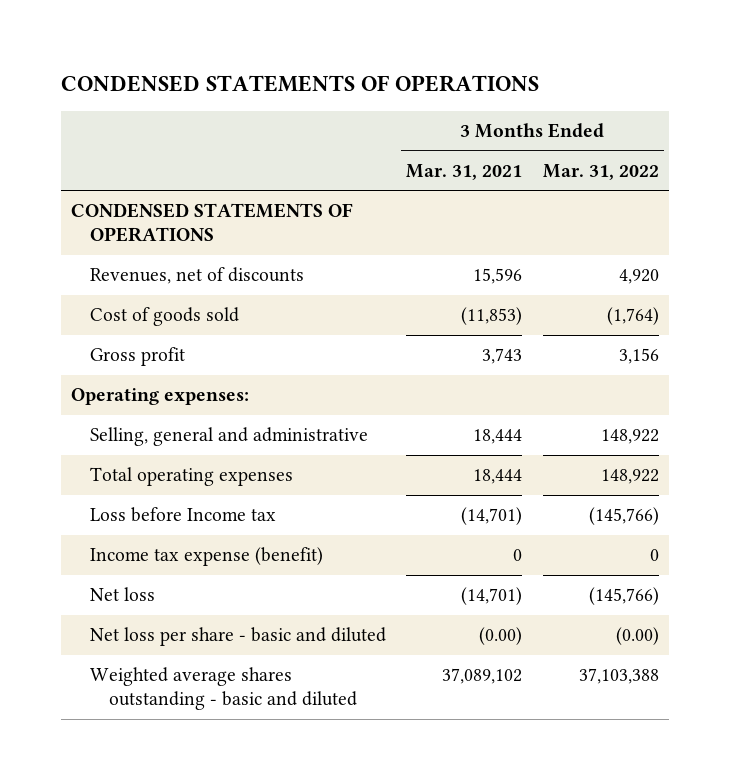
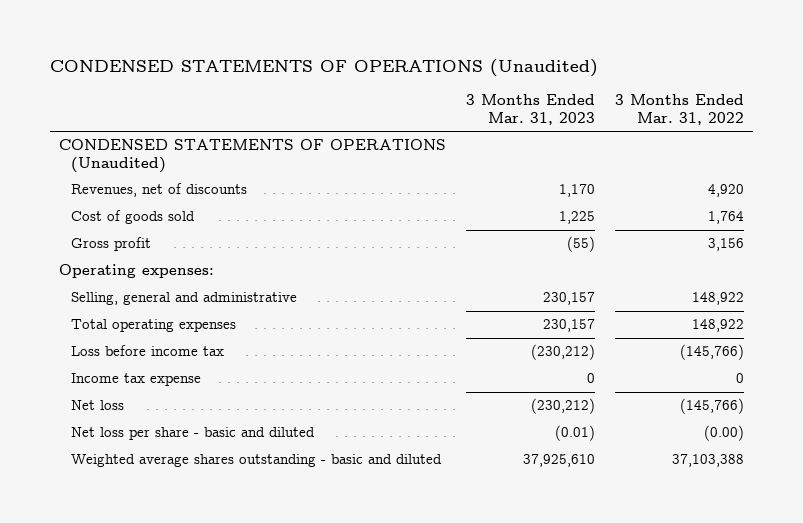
[60,75,539,93] CONDENSED STATEMENTS OF OPERATIONS -> [49,59,598,78] CONDENSED STATEMENTS OF OPERATIONS (Unaudited)
[406,163,523,180] Mar. 31, 2021 -> none
none -> [465,94,595,125] 3 Months Ended Mar. 31, 2023
[70,203,353,243] CONDENSED STATEMENTS OF OPERATIONS -> [59,139,447,174] CONDENSED STATEMENTS OF OPERATIONS (Unaudited)
[606,307,659,326] (1,764) -> [707,211,744,225] 1,764
[89,507,276,523] Loss before Income tax -> [71,345,225,357] Loss before income tax
[89,547,323,567] Income tax expense (benefit) -> [71,373,202,387] Income tax expense

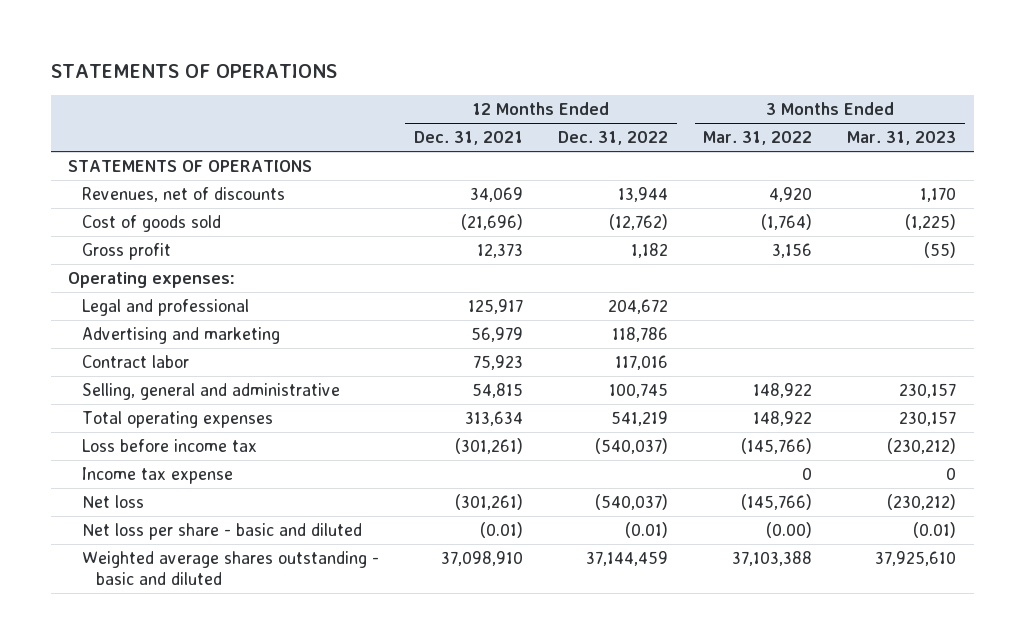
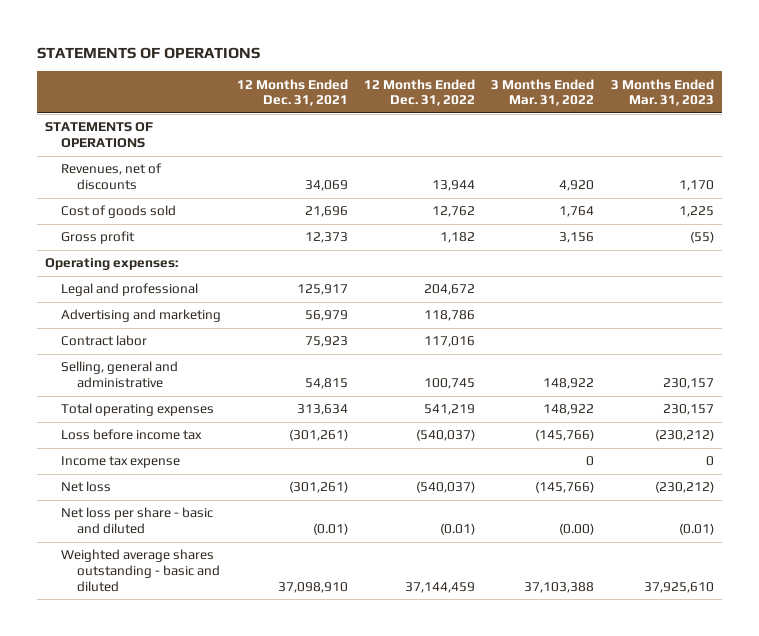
[461,213,524,230] (21,696) -> [305,206,349,218] 21,696
[609,213,669,230] (12,762) -> [432,206,476,218] 12,762
[761,213,813,230] (1,764) -> [559,206,595,218] 1,764
[905,213,957,230] (1,225) -> [678,206,714,218] 1,225

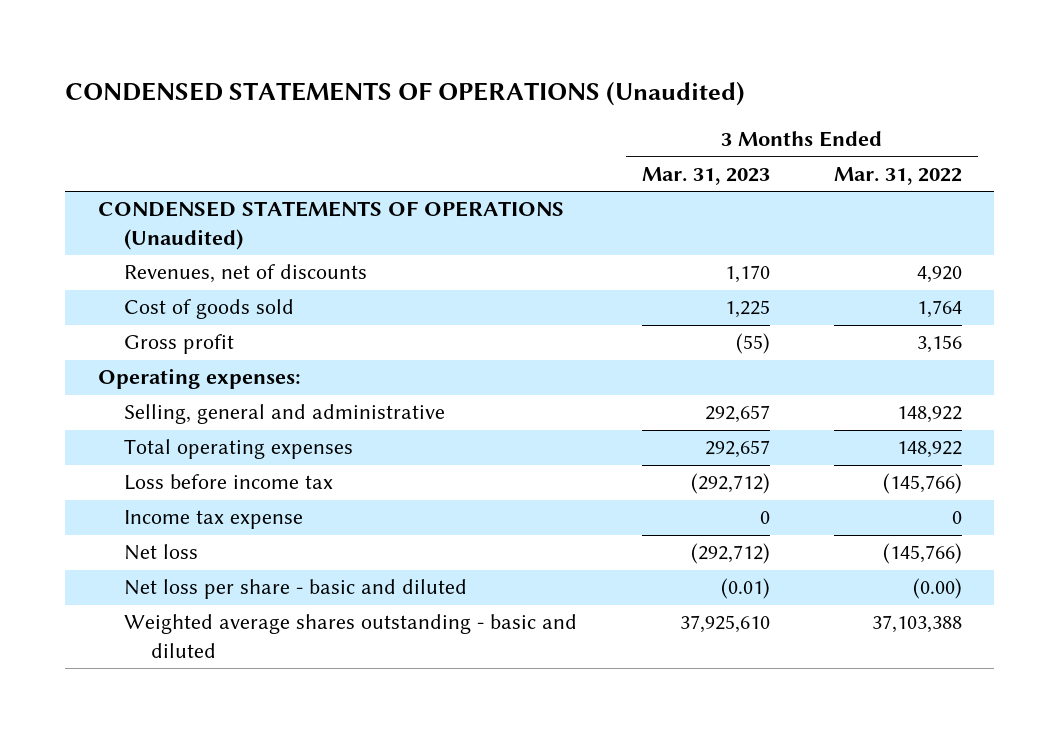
[37,46,261,59] STATEMENTS OF OPERATIONS -> [65,80,746,106] CONDENSED STATEMENTS OF OPERATIONS (Unaudited)
[237,78,349,107] 12 Months Ended Dec. 31, 2021 -> none
[364,78,476,107] 12 Months Ended Dec. 31, 2022 -> none
[45,122,154,149] STATEMENTS OF OPERATIONS -> [97,201,564,250] CONDENSED STATEMENTS OF OPERATIONS (Unaudited)
[60,283,198,297] Legal and professional -> none
[60,309,221,323] Advertising and marketing -> none
[60,335,147,347] Contract labor -> none
[662,378,714,390] 230,157 -> [704,405,770,424] 292,657
[662,404,714,416] 230,157 -> [704,440,770,459] 292,657
[654,429,714,442] (230,212) -> [690,473,770,495] (292,712)
[654,481,714,494] (230,212) -> [690,543,770,565] (292,712)

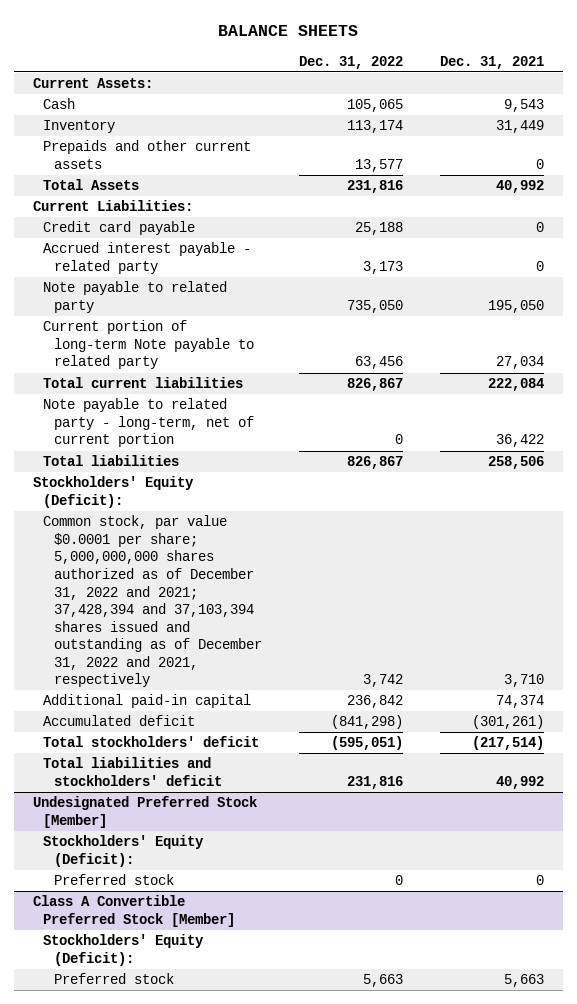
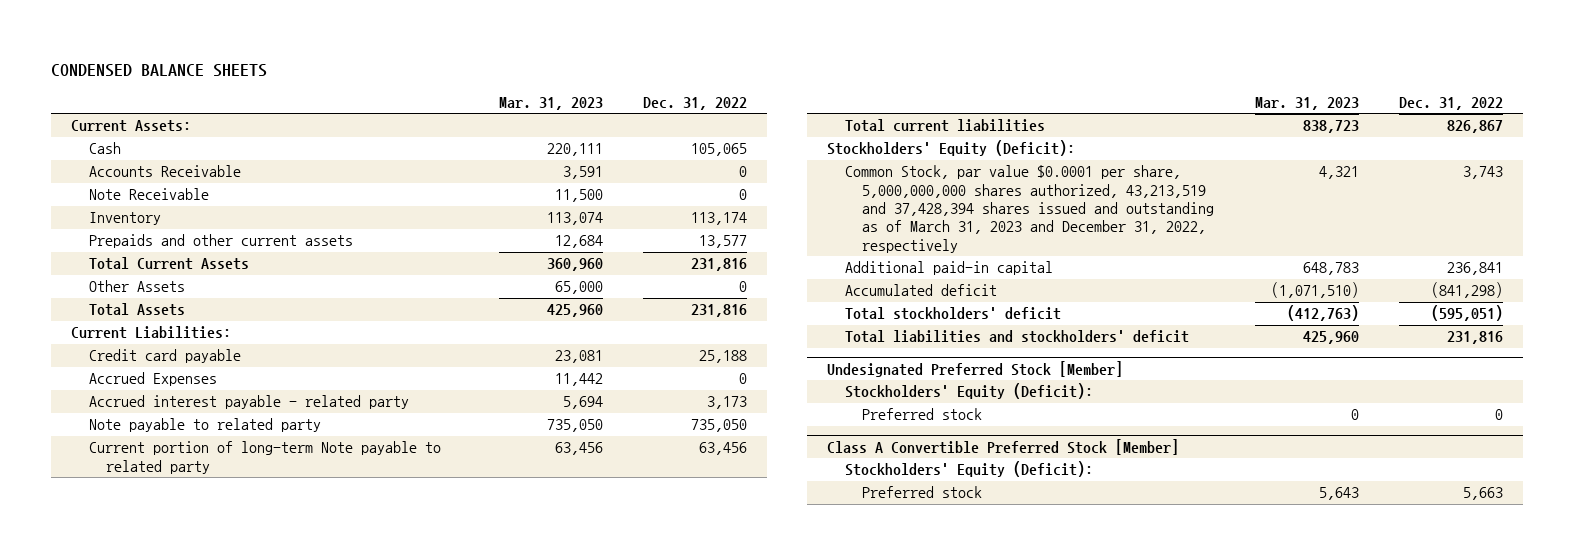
[218,24,359,36] BALANCE SHEETS -> [50,63,267,77] CONDENSED BALANCE SHEETS
[440,55,545,69] Dec. 31, 2021 -> none
none -> [498,96,603,110] Mar. 31, 2023
none -> [88,165,241,178] Accounts Receivable
none -> [88,188,209,201] Note Receivable
none -> [88,257,249,271] Total Current Assets
none -> [88,280,185,293] Other Assets
none -> [88,372,217,387] Accrued Expenses
[43,398,254,448] Note payable to related party - long-term, net of current portion -> none
[43,455,180,467] Total liabilities -> none
[43,515,262,688] Common stock, par value $0.0001 per share; 5,000,000,000 shares authorized as of December 31, 2022 and 2021; 37,428,394 and 37,103,394 shares issued and outstanding as of December 31, 2022 and 2021, respectively -> [844,165,1215,253] Common Stock, par value $0.0001 per share, 5,000,000,000 shares authorized, 43,213,519 and 37,428,394 shares issued and outstanding as of March 31, 2023 and December 31, 2022, respectively
[362,674,403,688] 3,742 -> [1463,166,1504,180] 3,743
[346,695,403,709] 236,842 -> [1447,262,1504,276] 236,841

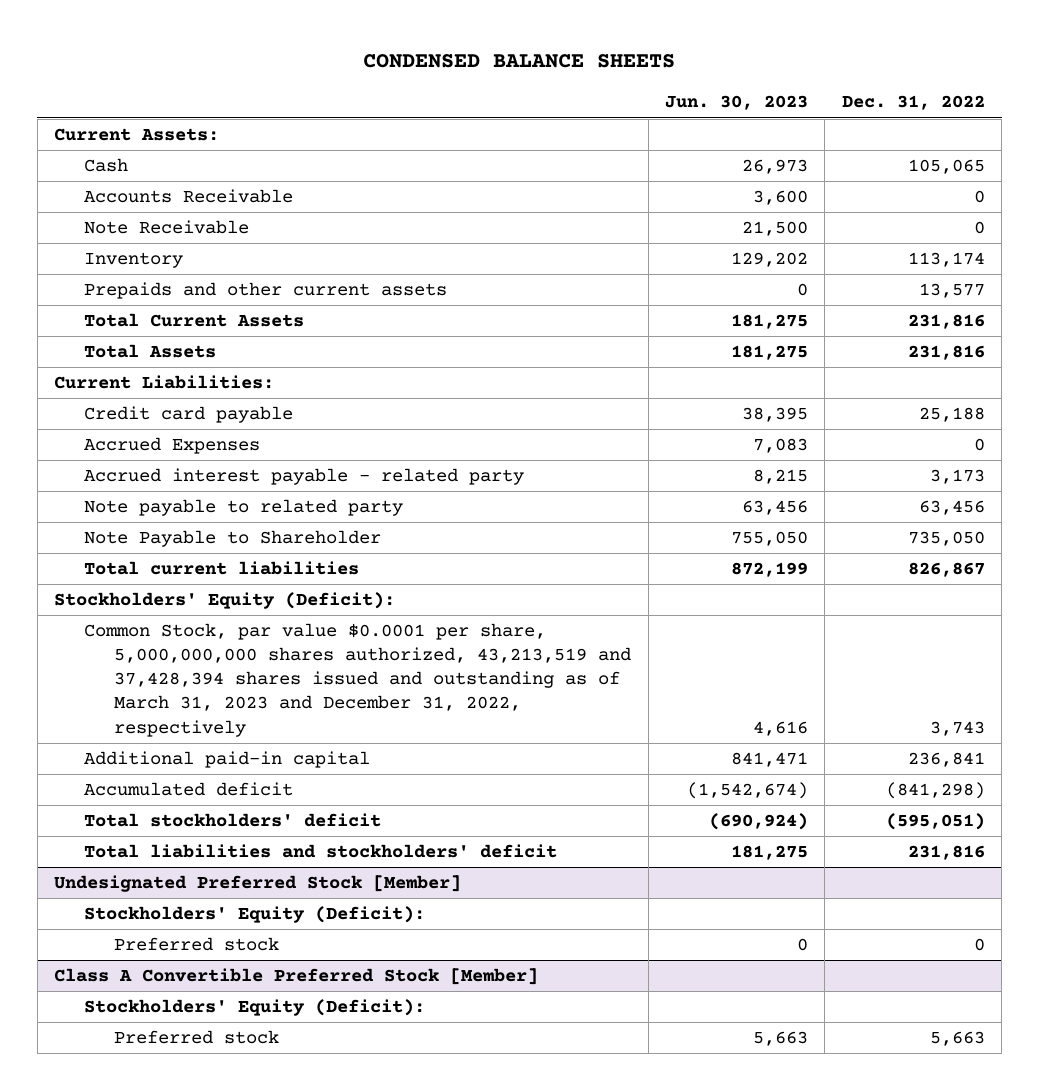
[498,96,603,110] Mar. 31, 2023 -> none
none -> [665,95,809,111] Jun. 30, 2023
[88,280,185,293] Other Assets -> none
[88,441,441,474] Current portion of long-term Note payable to related party -> none
[691,419,748,433] 735,050 -> [918,500,985,516] 63,456
none -> [84,530,382,548] Note Payable to Shareholder

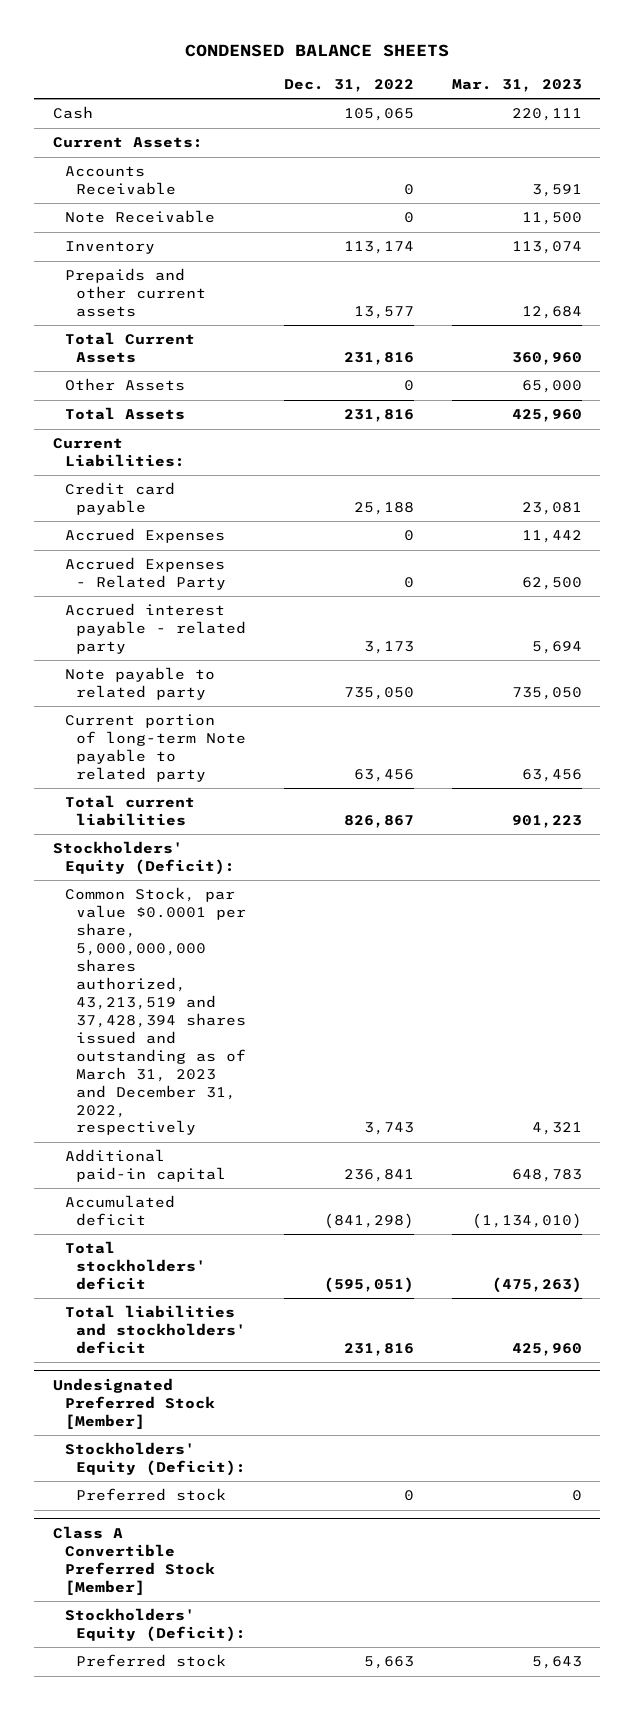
[665,95,809,111] Jun. 30, 2023 -> none
none -> [451,79,582,93] Mar. 31, 2023
[54,128,220,142] Current Assets: -> [52,137,203,149] Current Assets:
none -> [64,378,185,392] Other Assets
none -> [64,557,227,591] Accrued Expenses - Related Party
[84,530,382,548] Note Payable to Shareholder -> none
[918,500,985,516] 63,456 -> [343,687,414,701] 735,050
none -> [64,714,247,783] Current portion of long-term Note payable to related party

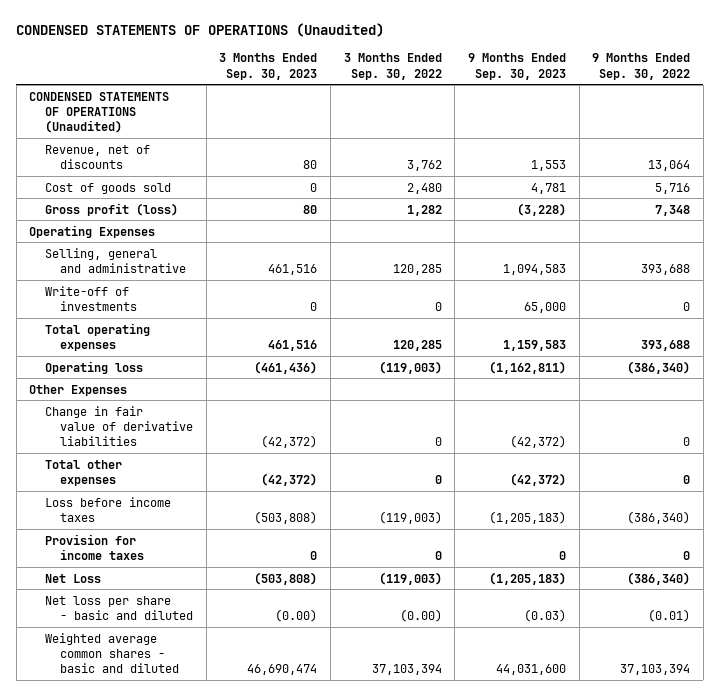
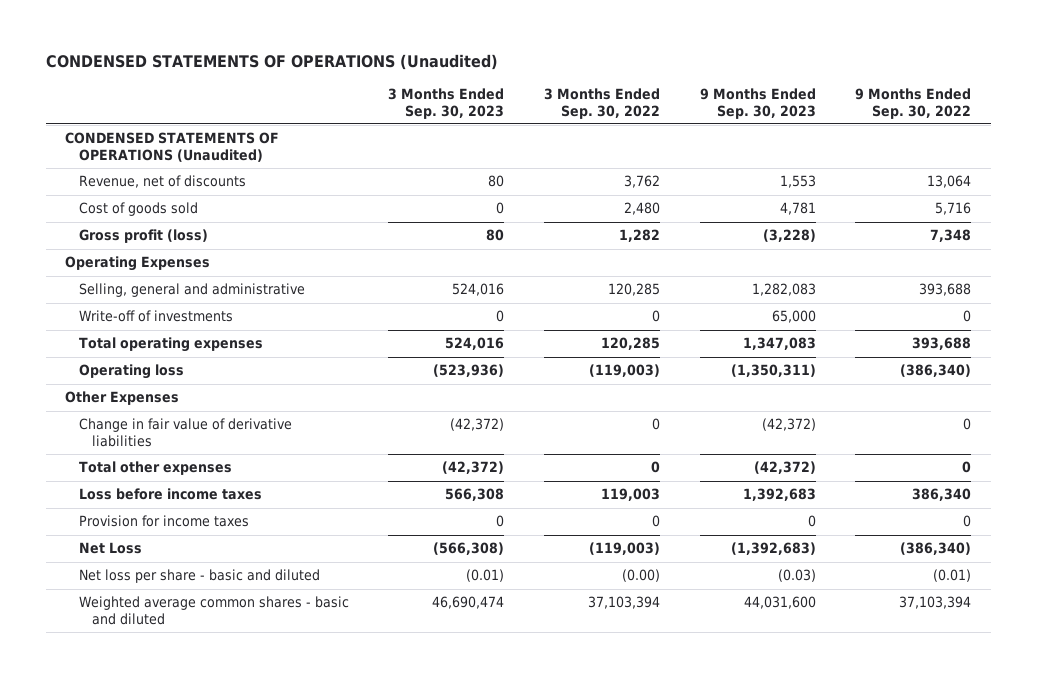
[268,263,318,275] 461,516 -> [452,283,505,297] 524,016
[502,263,566,275] 1,094,583 -> [751,283,816,297] 1,282,083
[268,339,318,351] 461,516 -> [445,337,505,351] 524,016
[502,339,566,351] 1,159,583 -> [742,337,816,351] 1,347,083
[254,360,318,374] (461,436) -> [433,364,505,378] (523,936)
[488,360,566,374] (1,162,811) -> [730,364,816,378] (1,350,311)
[254,510,318,524] (503,808) -> [445,488,505,502] 566,308
[378,510,442,524] (119,003) -> [601,488,661,502] 119,003
[488,510,566,524] (1,205,183) -> [742,488,816,502] 1,392,683
[627,510,691,524] (386,340) -> [912,488,972,502] 386,340
[254,571,318,585] (503,808) -> [433,542,505,556] (566,308)
[488,571,566,585] (1,205,183) -> [730,542,816,556] (1,392,683)
[275,608,318,622] (0.00) -> [466,569,505,583] (0.01)

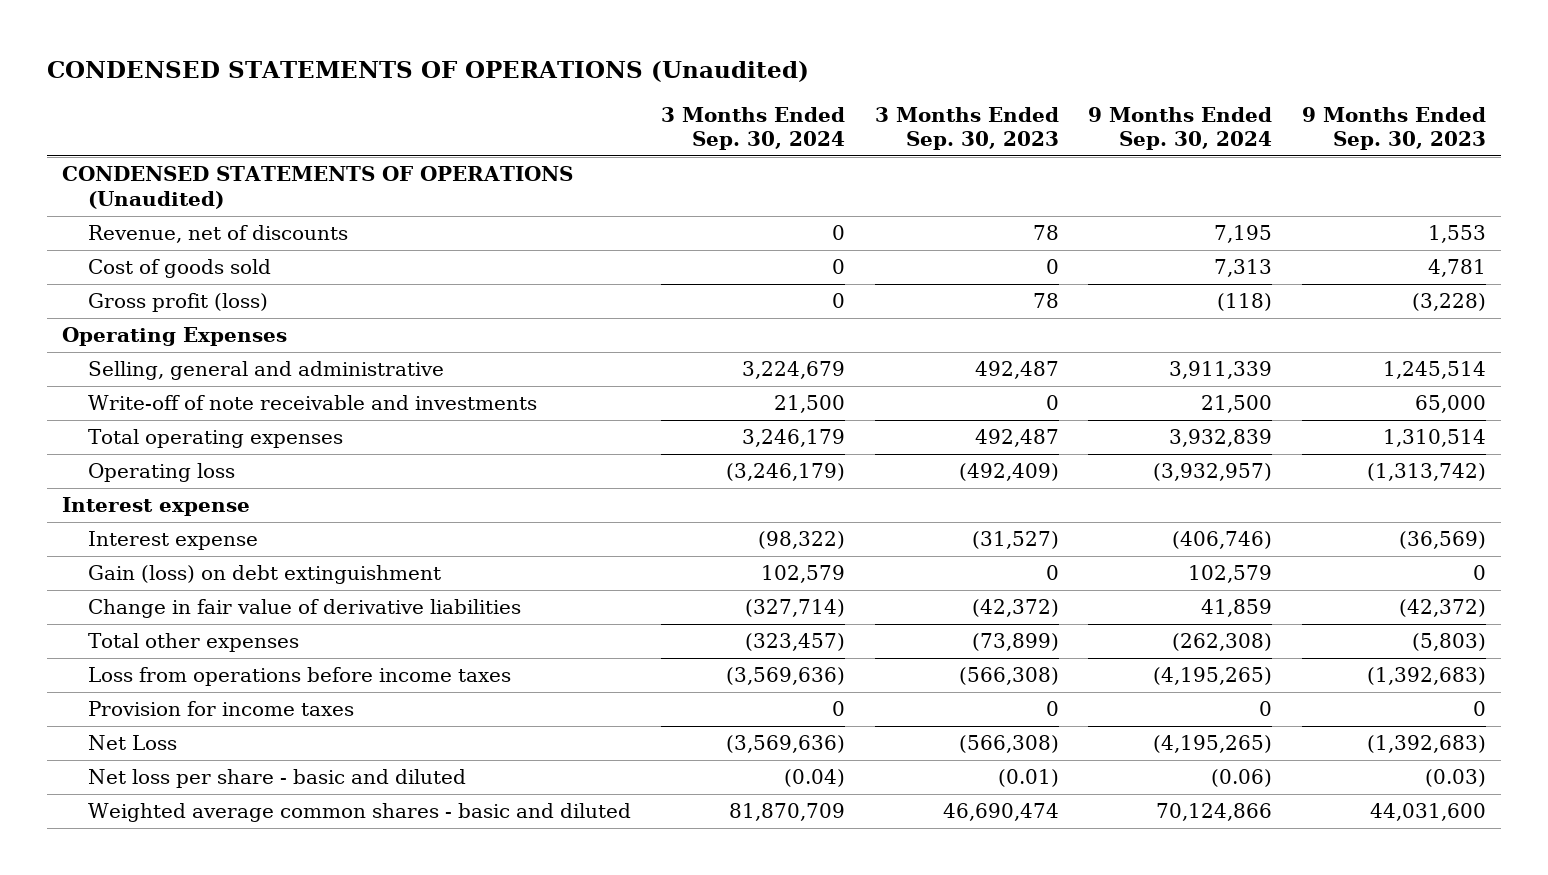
[544,88,661,119] 3 Months Ended Sep. 30, 2022 -> none
[855,88,972,119] 9 Months Ended Sep. 30, 2022 -> none
none -> [660,106,845,151] 3 Months Ended Sep. 30, 2024
none -> [1088,106,1273,151] 9 Months Ended Sep. 30, 2024
[488,175,505,188] 80 -> [1032,225,1059,241] 78
[486,229,505,242] 80 -> [1032,293,1059,309] 78
[65,391,180,406] Other Expenses -> none
[452,283,505,297] 524,016 -> [974,361,1059,380] 492,487
[751,283,816,297] 1,282,083 -> [1382,361,1486,380] 1,245,514
[78,310,233,323] Write-off of investments -> [88,395,538,411] Write-off of note receivable and investments
[445,337,505,351] 524,016 -> [974,429,1059,448] 492,487
[742,337,816,351] 1,347,083 -> [1382,429,1486,448] 1,310,514
[433,364,505,378] (523,936) -> [958,463,1059,482] (492,409)
[730,364,816,378] (1,350,311) -> [1366,463,1486,482] (1,313,742)
none -> [61,497,250,517] Interest expense
none -> [88,531,259,551] Interest expense
none -> [88,565,442,585] Gain (loss) on debt extinguishment
[442,461,505,475] (42,372) -> [971,633,1059,652] (73,899)
[753,461,816,475] (42,372) -> [1411,633,1486,652] (5,803)
[78,488,262,501] Loss before income taxes -> [88,667,512,687] Loss from operations before income taxes
[445,488,505,502] 566,308 -> [958,667,1059,686] (566,308)
[742,488,816,502] 1,392,683 -> [1366,667,1486,686] (1,392,683)

